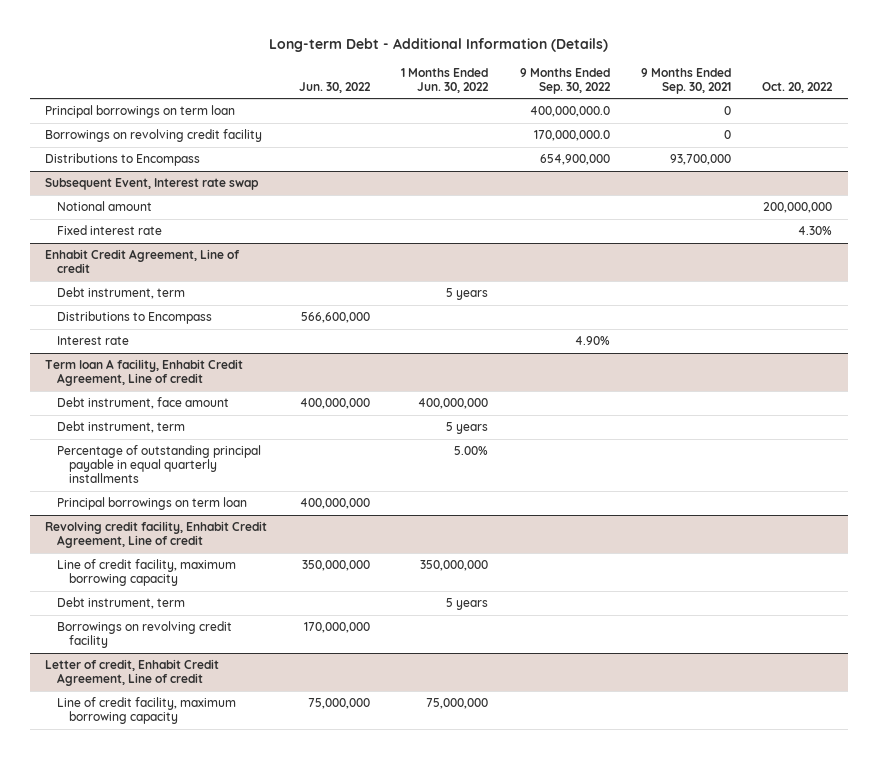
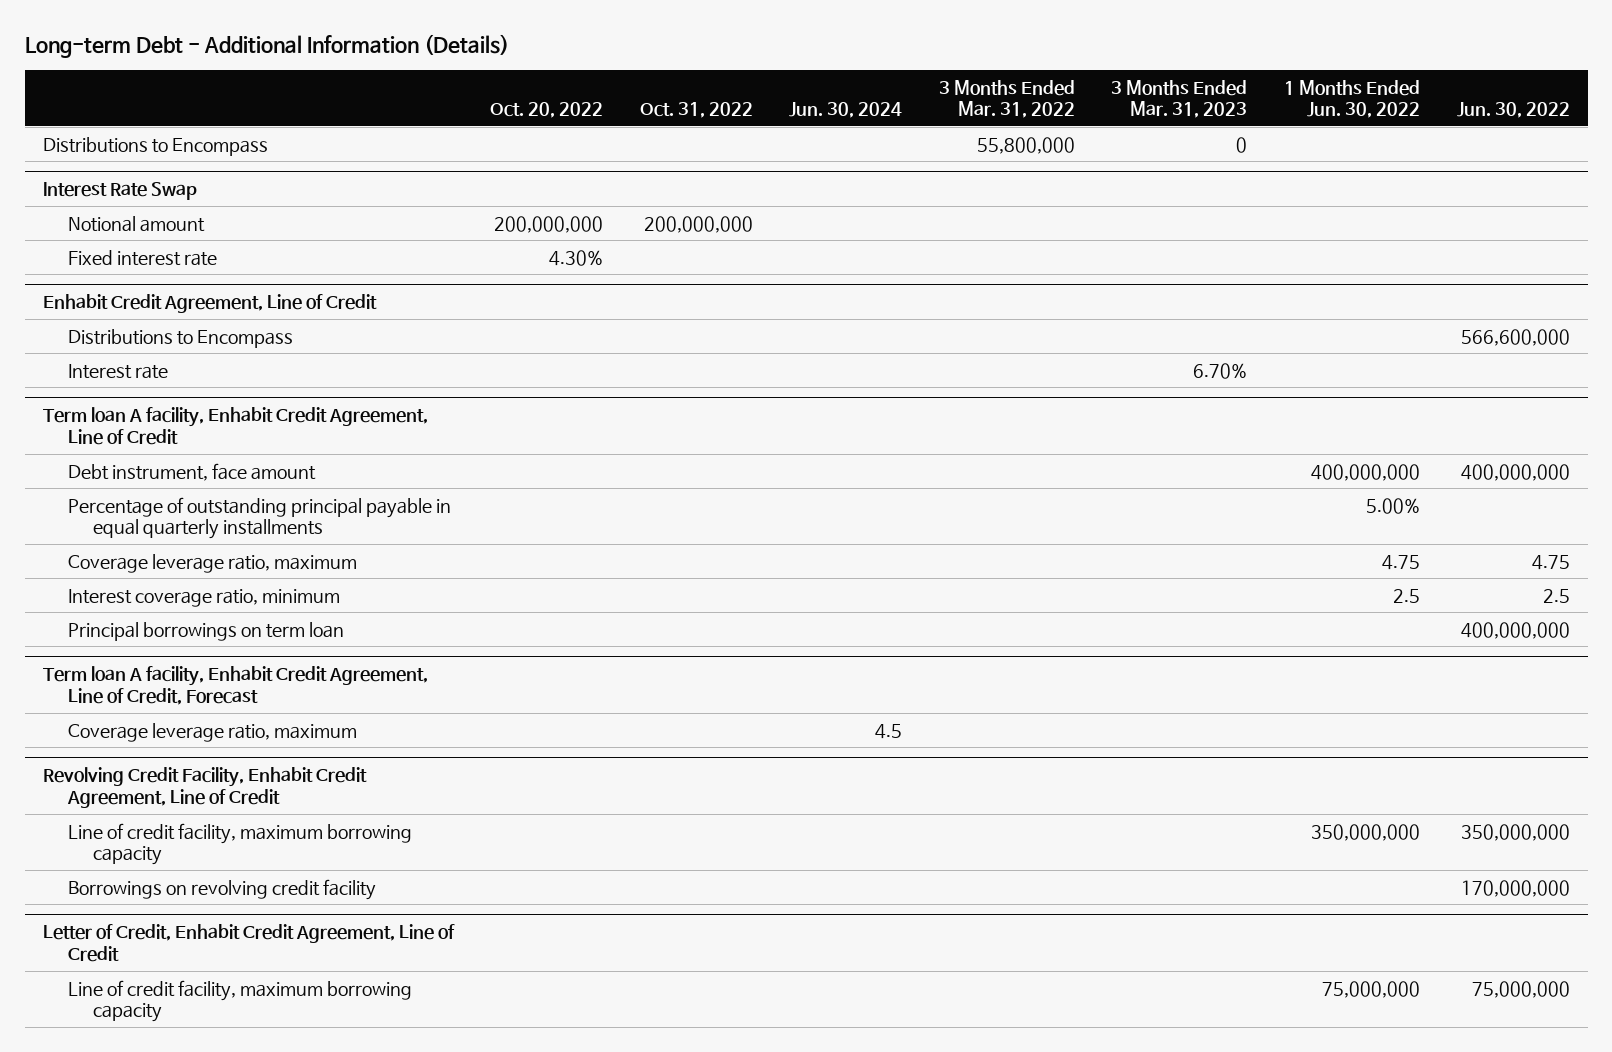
[519,67,611,94] 9 Months Ended Sep. 30, 2022 -> none
[641,67,732,94] 9 Months Ended Sep. 30, 2021 -> none
none -> [639,102,753,119] Oct. 31, 2022
none -> [789,102,903,119] Jun. 30, 2024
none -> [938,79,1075,119] 3 Months Ended Mar. 31, 2022
none -> [1111,79,1248,119] 3 Months Ended Mar. 31, 2023
[45,105,236,119] Principal borrowings on term loan -> none
[45,129,263,143] Borrowings on revolving credit facility -> none
[45,178,260,191] Subsequent Event, Interest rate swap -> [42,182,197,201] Interest Rate Swap
[57,287,186,300] Debt instrument, term -> none
[45,249,241,274] Enhabit Credit Agreement, Line of credit -> [42,294,377,314] Enhabit Credit Agreement, Line of Credit
[45,359,244,387] Term loan A facility, Enhabit Credit Agreement, Line of credit -> [42,407,428,445] Term loan A facility, Enhabit Credit Agreement, Line of Credit
[57,421,186,434] Debt instrument, term -> none
none -> [68,553,358,573] Coverage leverage ratio, maximum
none -> [68,588,341,607] Interest coverage ratio, minimum
none -> [42,666,428,705] Term loan A facility, Enhabit Credit Agreement, Line of Credit, Forecast
none -> [68,722,358,742] Coverage leverage ratio, maximum
[45,521,268,549] Revolving credit facility, Enhabit Credit Agreement, Line of credit -> [42,767,367,808] Revolving Credit Facility, Enhabit Credit Agreement, Line of Credit
[57,597,186,610] Debt instrument, term -> none
[45,659,220,687] Letter of credit, Enhabit Credit Agreement, Line of credit -> [42,924,455,962] Letter of Credit, Enhabit Credit Agreement, Line of Credit

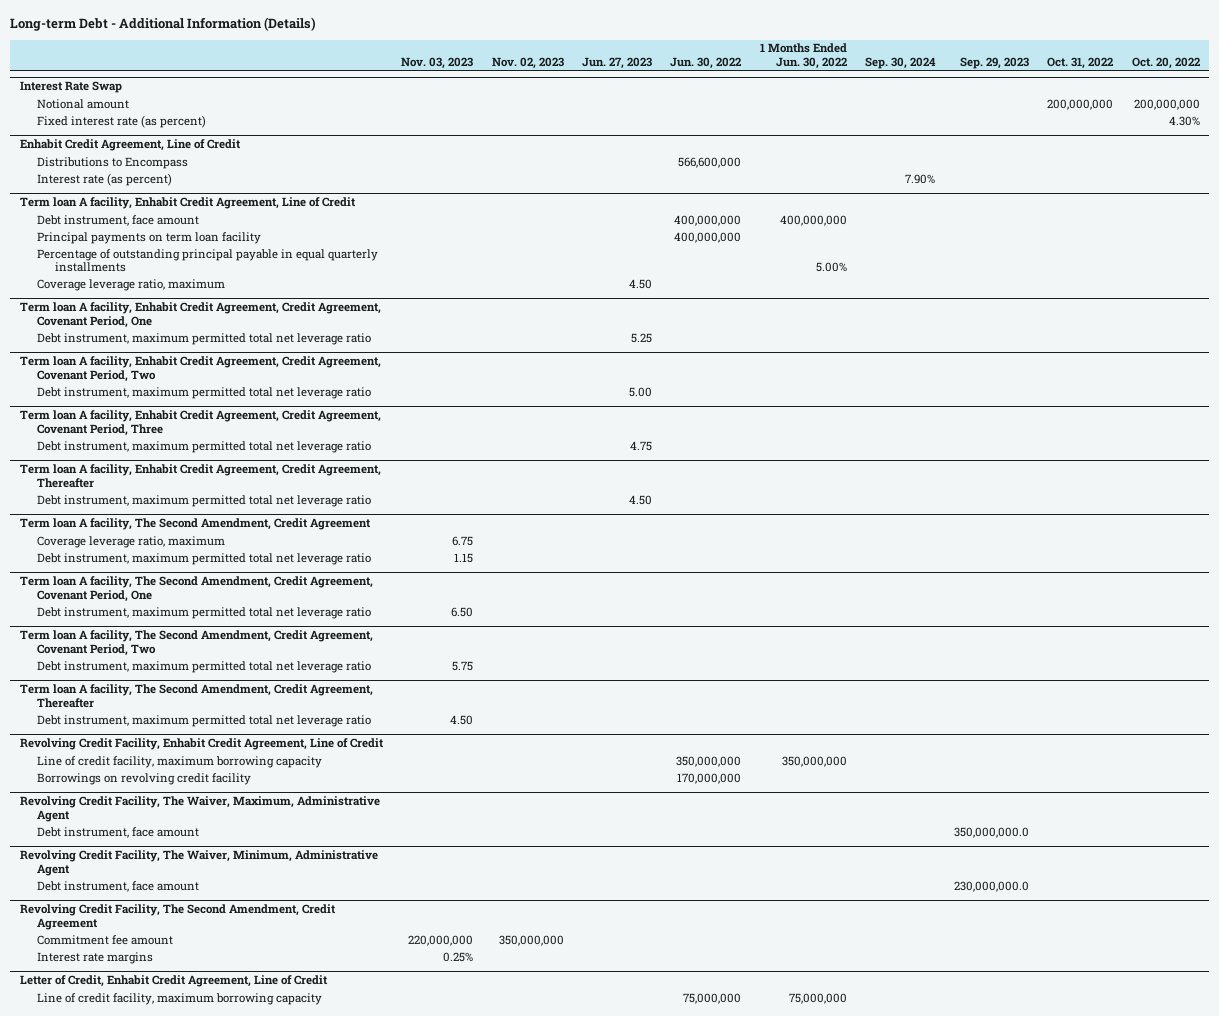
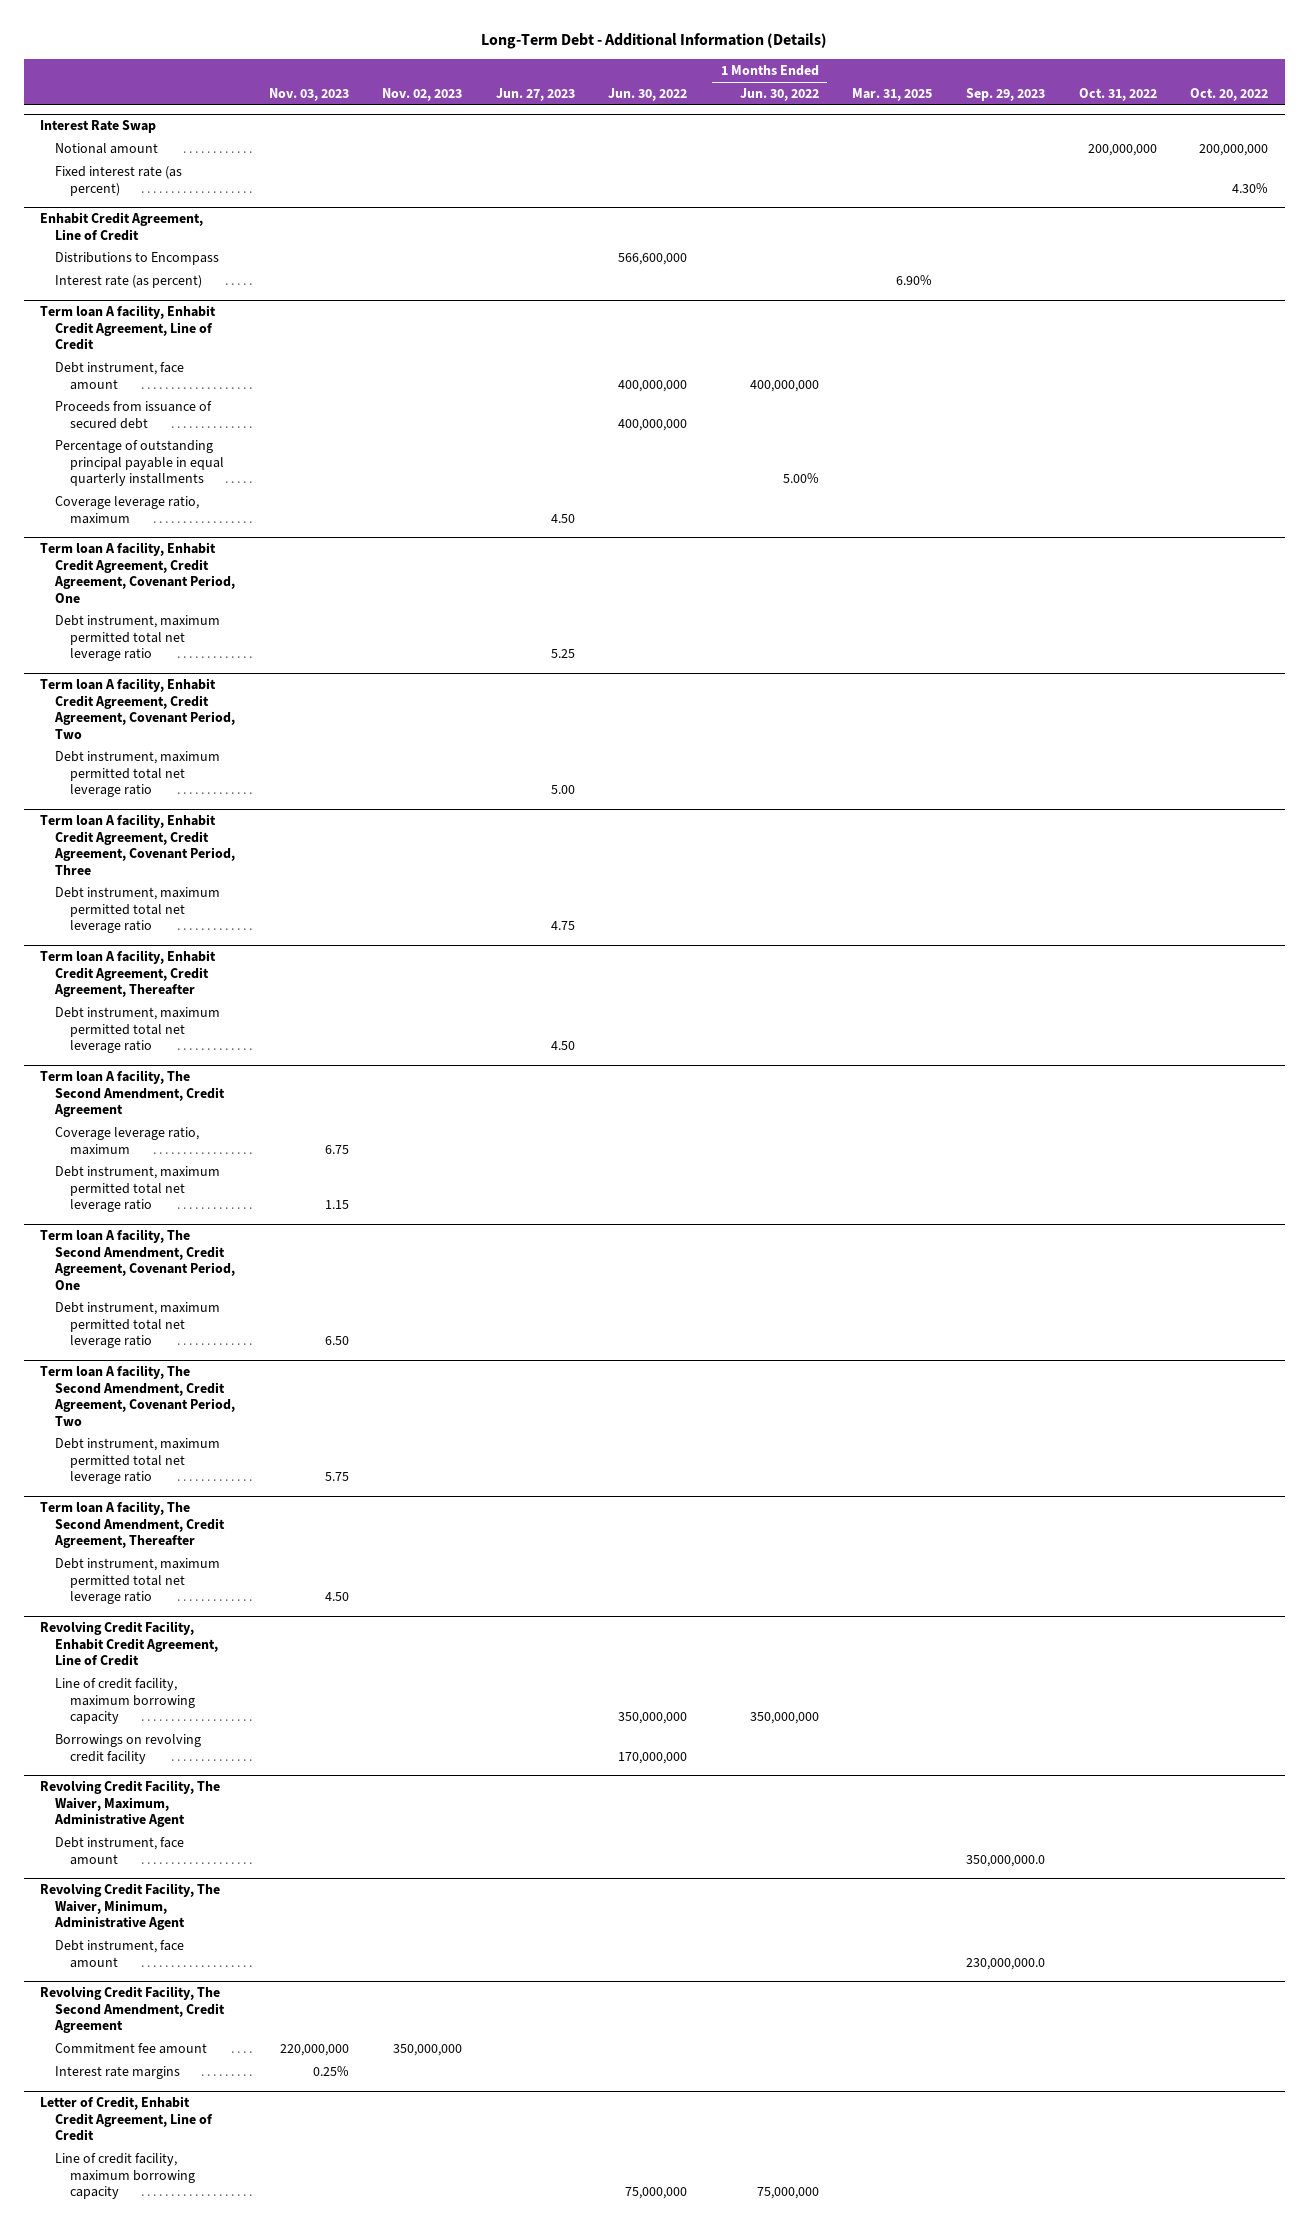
[10,17,317,32] Long-term Debt - Additional Information (Details) -> [481,33,828,50] Long-Term Debt - Additional Information (Details)
[865,56,937,69] Sep. 30, 2024 -> none
none -> [852,88,933,102] Mar. 31, 2025
[37,231,262,244] Principal payments on term loan facility -> [55,400,213,429] Proceeds from issuance of secured debt

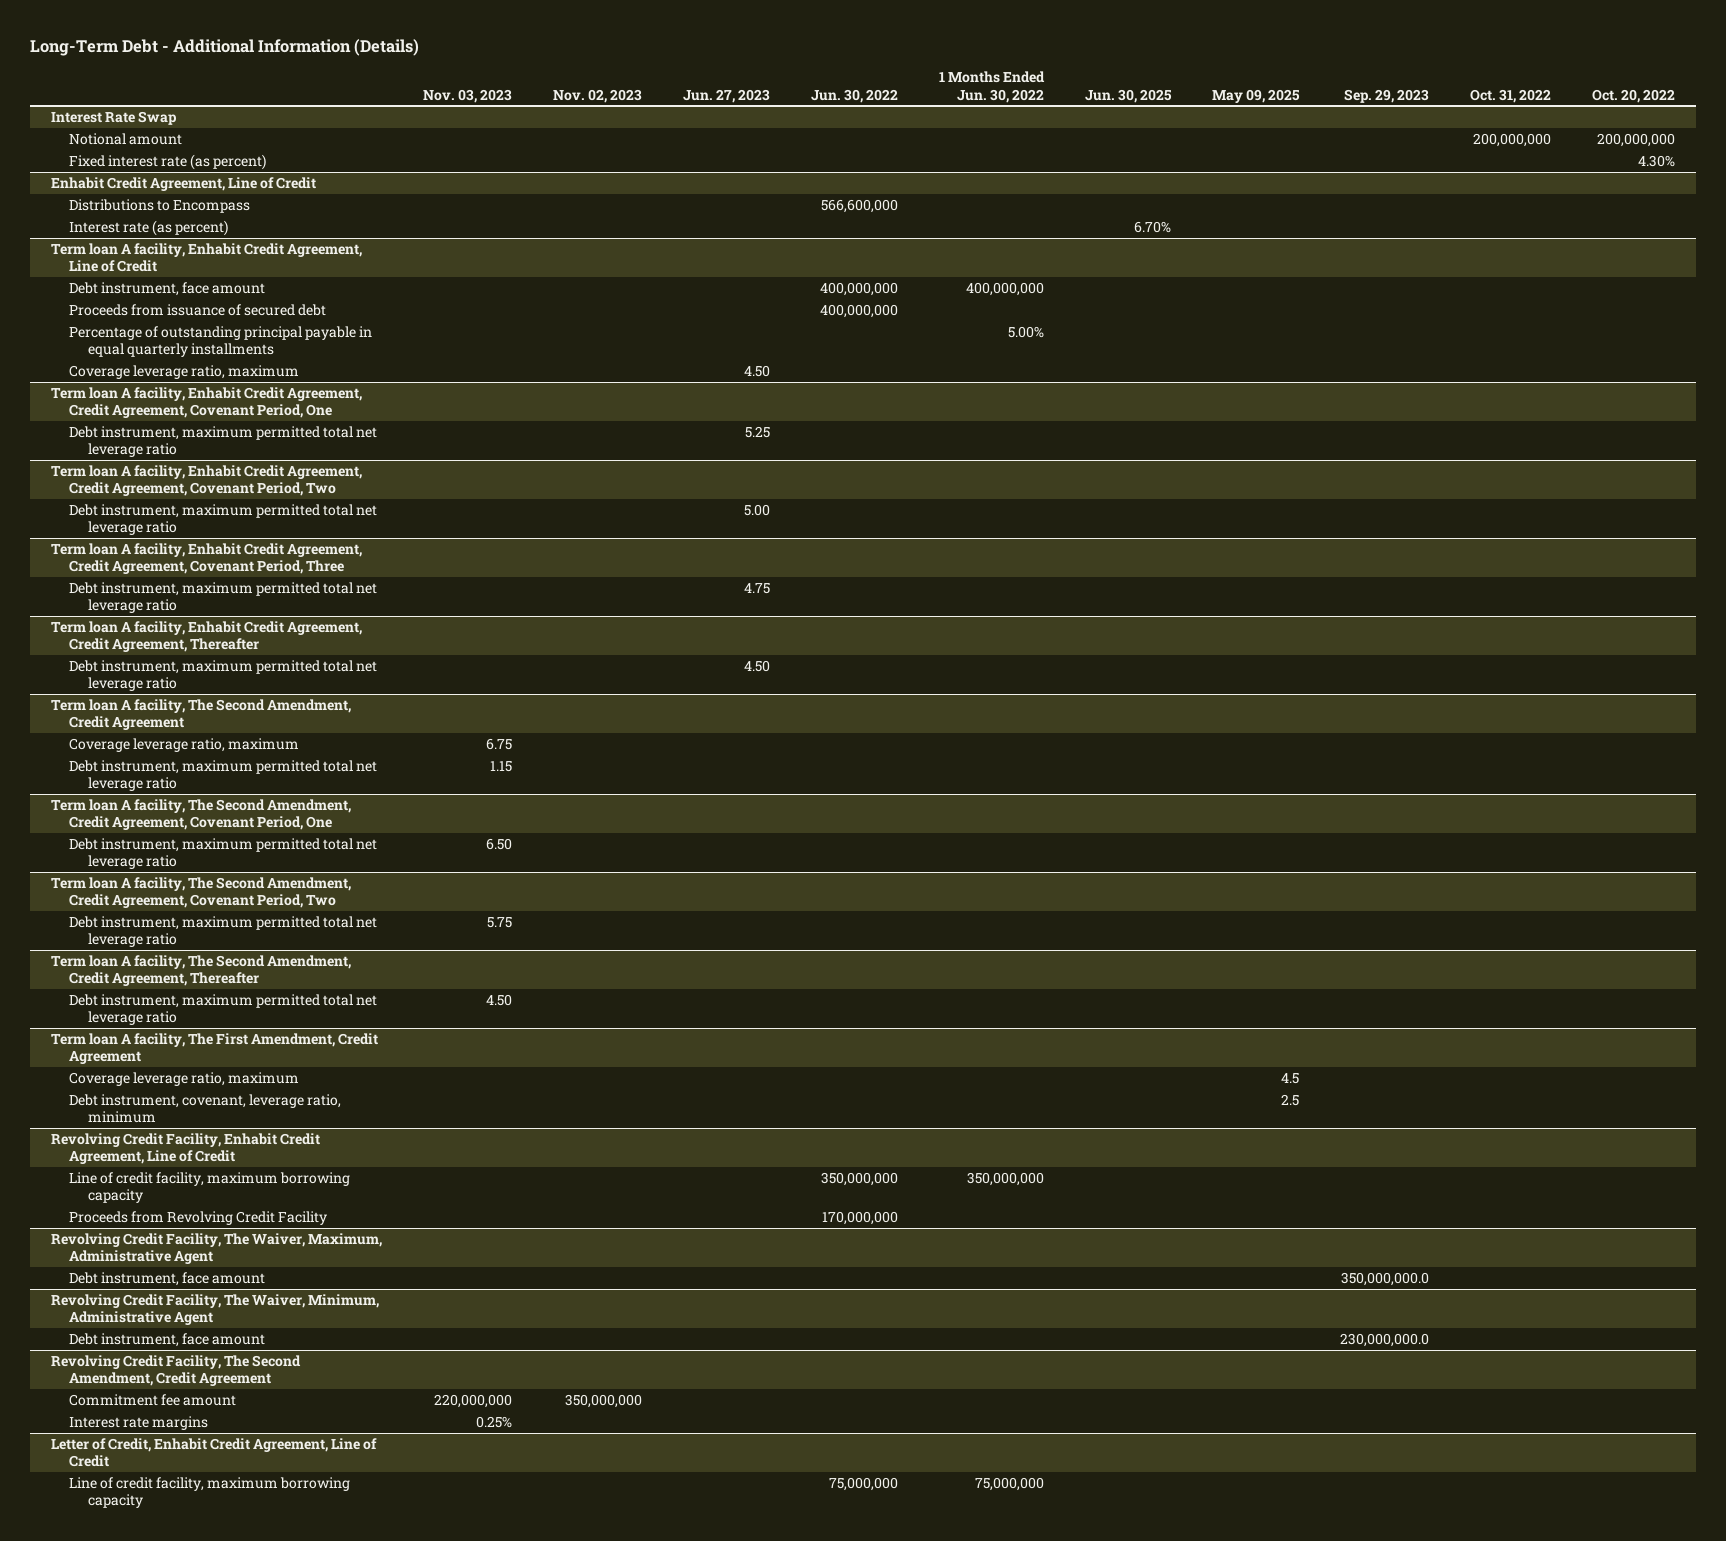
[852,88,933,102] Mar. 31, 2025 -> none
none -> [1084,88,1172,103] Jun. 30, 2025
none -> [1212,88,1301,103] May 09, 2025
none -> [50,1032,378,1065] Term loan A facility, The First Amendment, Credit Agreement
none -> [69,1071,300,1086] Coverage leverage ratio, maximum
none -> [69,1093,342,1124] Debt instrument, covenant, leverage ratio, minimum
[55,1733,202,1764] Borrowings on revolving credit facility -> [69,1210,328,1225] Proceeds from Revolving Credit Facility

